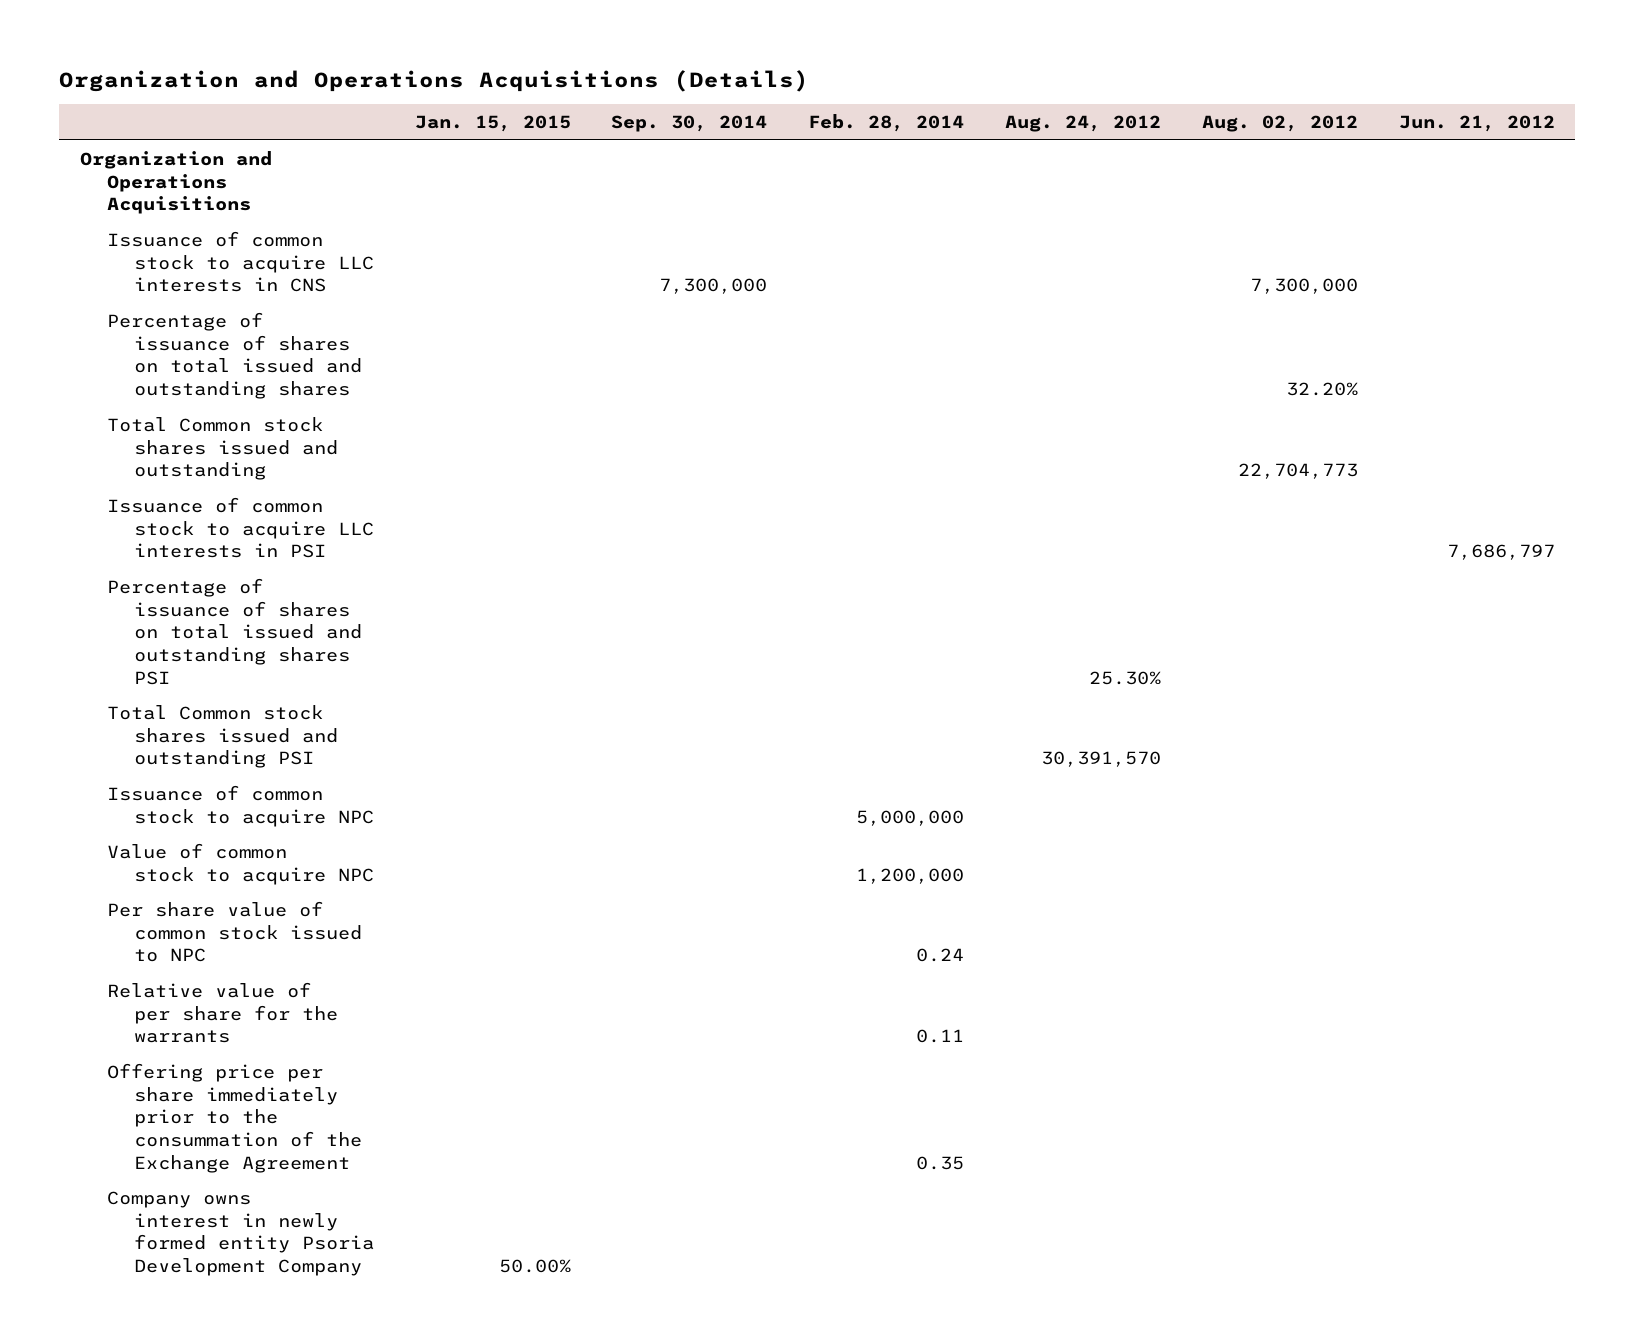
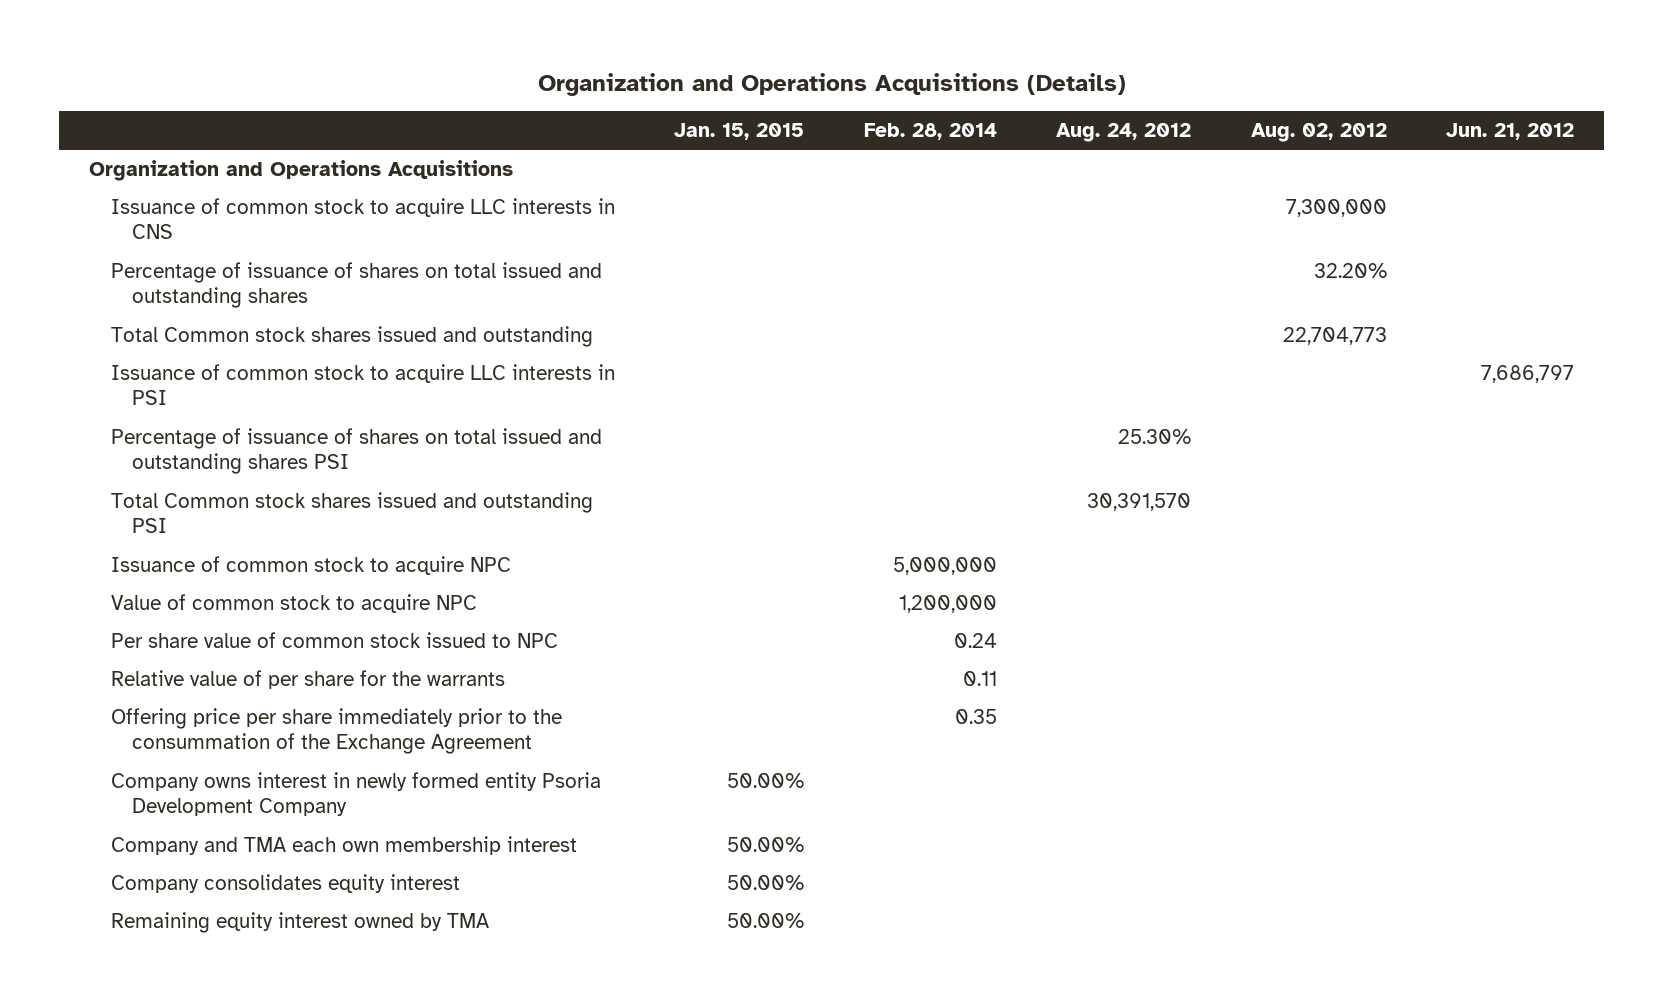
[611,115,768,133] Sep. 30, 2014 -> none
none -> [110,836,577,856] Company and TMA each own membership interest
none -> [110,874,460,894] Company consolidates equity interest
none -> [110,912,489,934] Remaining equity interest owned by TMA

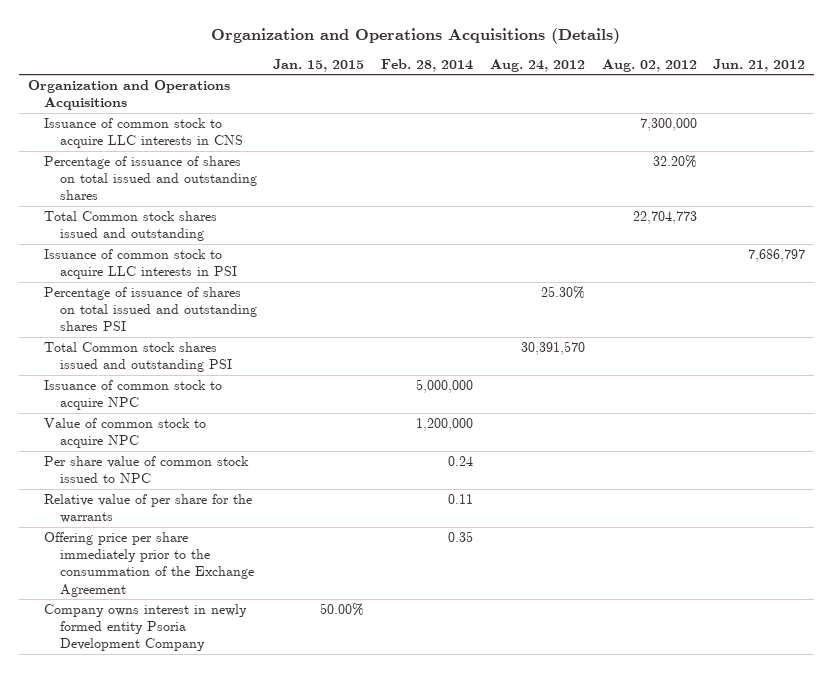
[110,836,577,856] Company and TMA each own membership interest -> none
[110,874,460,894] Company consolidates equity interest -> none
[110,912,489,934] Remaining equity interest owned by TMA -> none

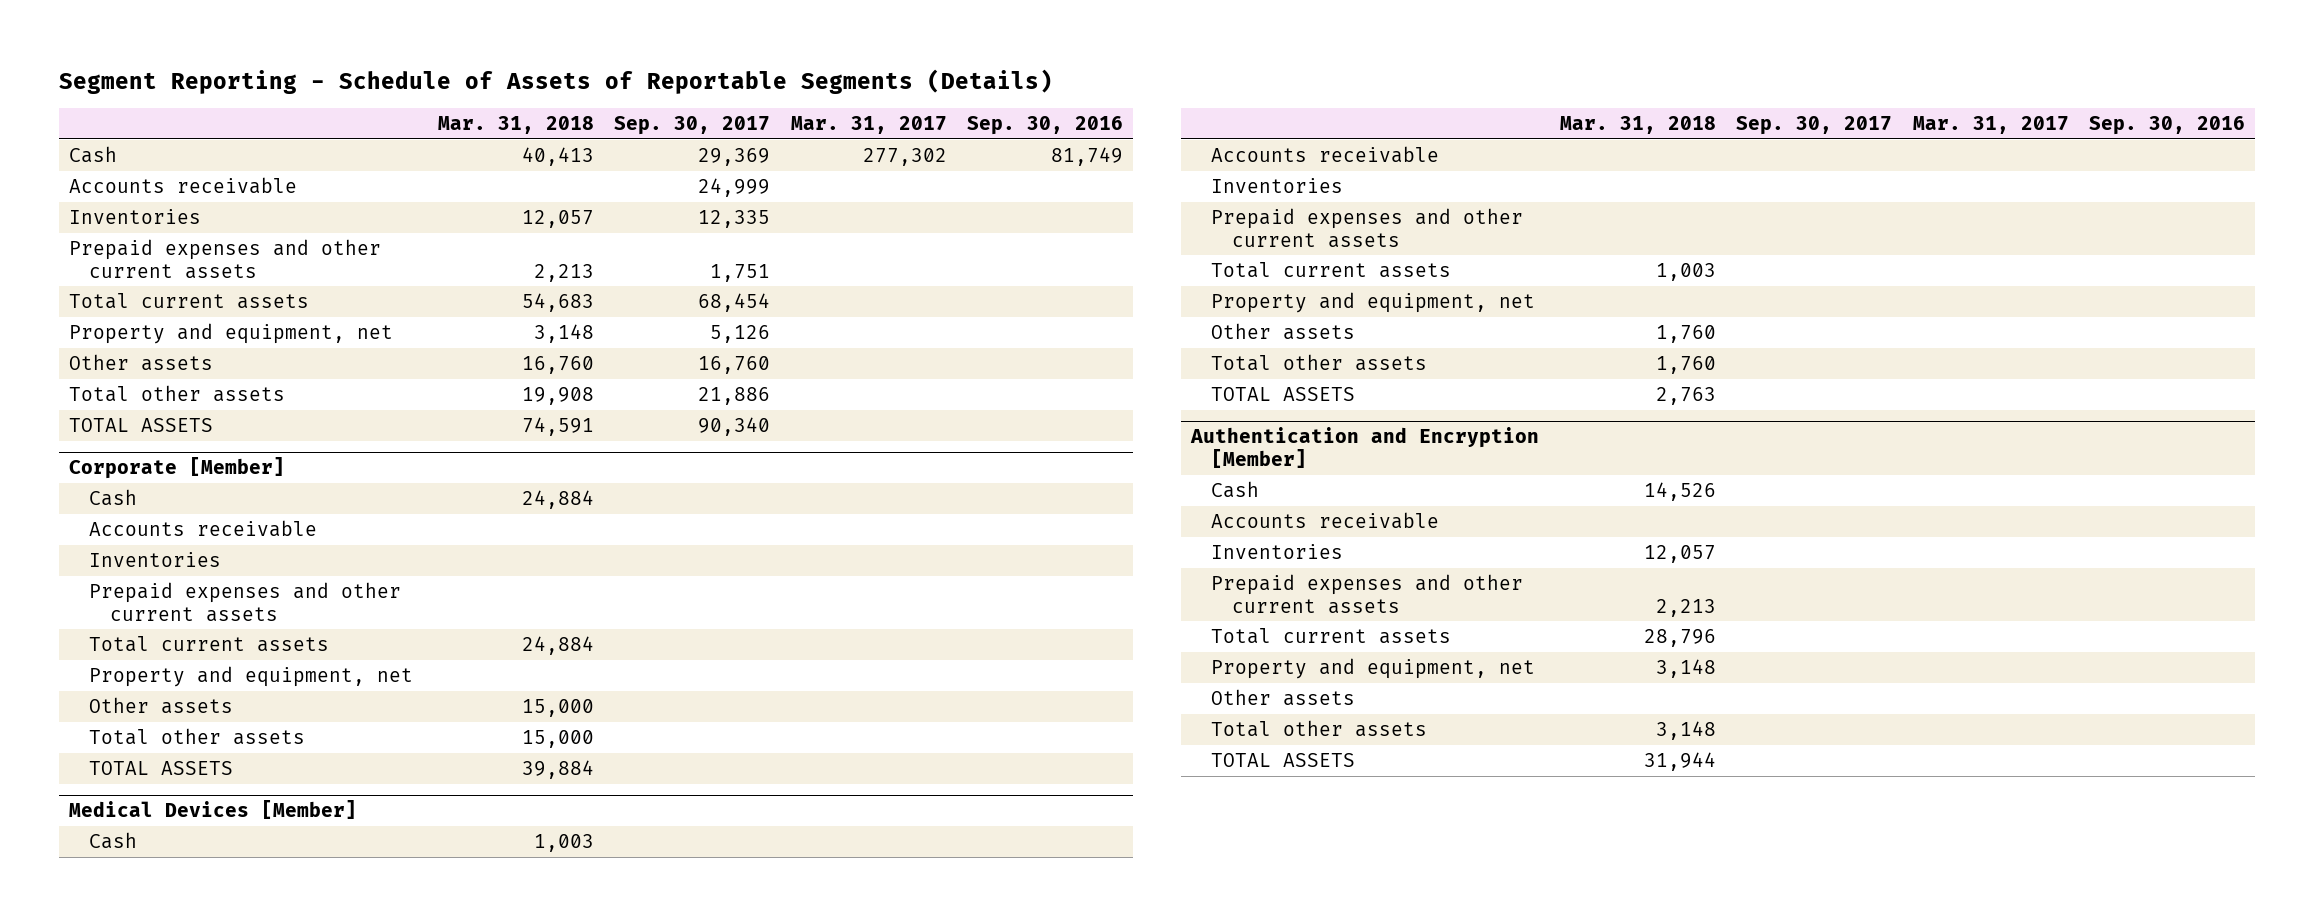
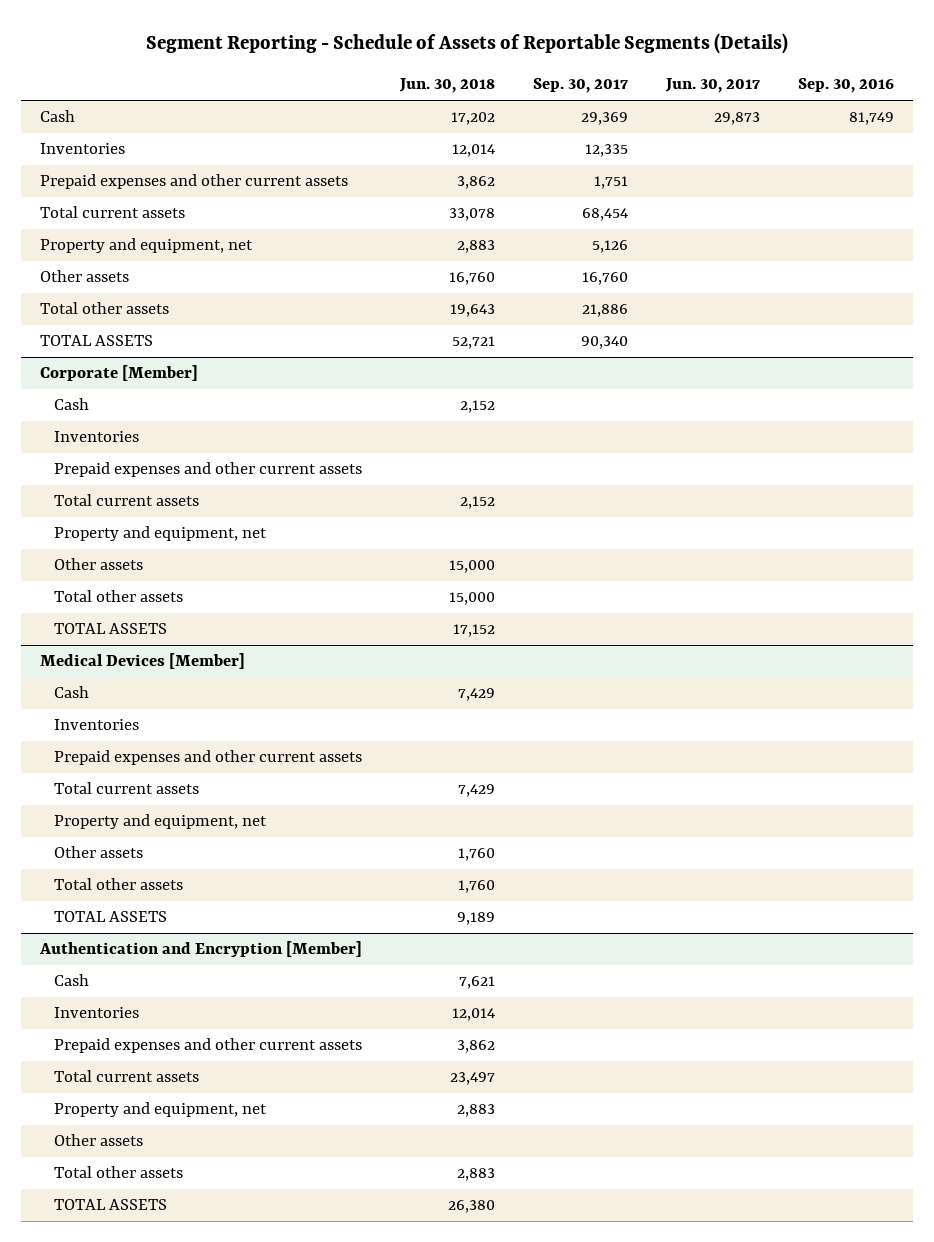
[437,116,594,135] Mar. 31, 2018 -> none
[790,116,947,135] Mar. 31, 2017 -> none
none -> [398,78,495,94] Jun. 30, 2018
none -> [664,78,760,94] Jun. 30, 2017
[69,177,298,195] Accounts receivable -> none
[89,520,318,538] Accounts receivable -> none
[1211,146,1440,164] Accounts receivable -> none
[1211,512,1440,530] Accounts receivable -> none

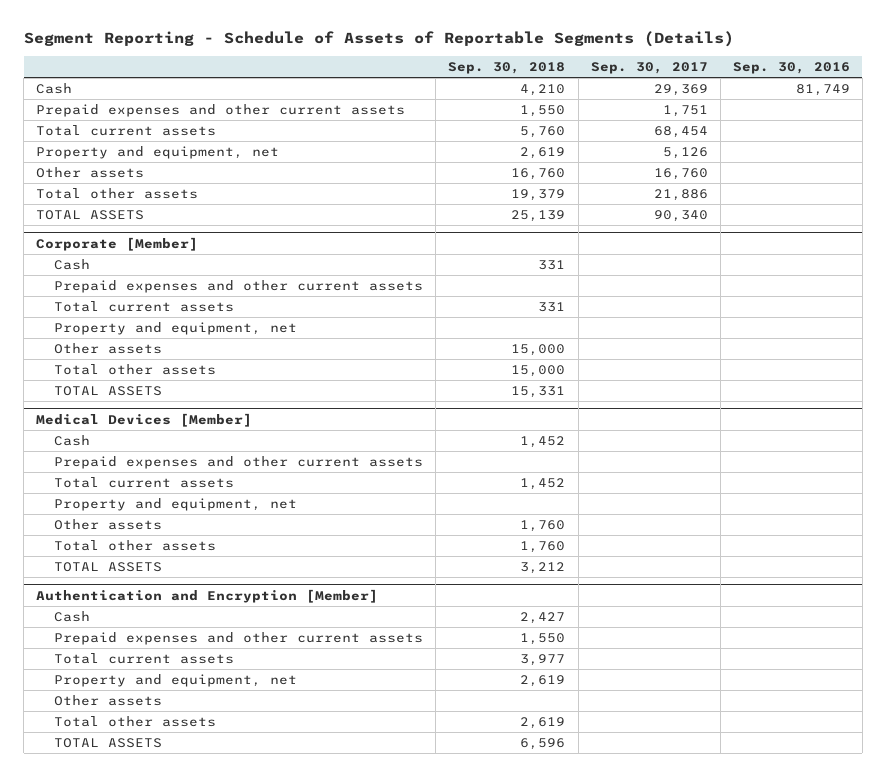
[398,78,495,94] Jun. 30, 2018 -> none
[664,78,760,94] Jun. 30, 2017 -> none
none -> [448,61,566,74] Sep. 30, 2018
[39,143,125,155] Inventories -> none
[53,431,139,443] Inventories -> none
[53,719,139,731] Inventories -> none
[53,1007,139,1019] Inventories -> none

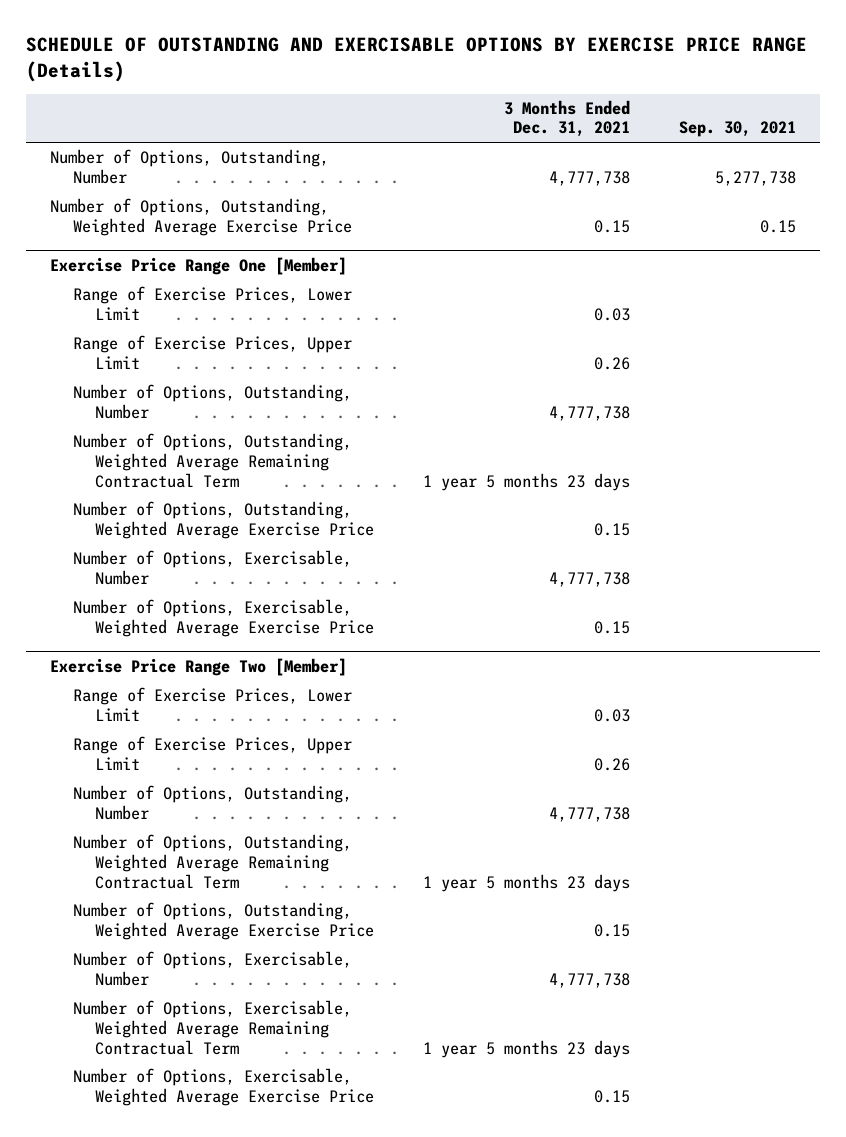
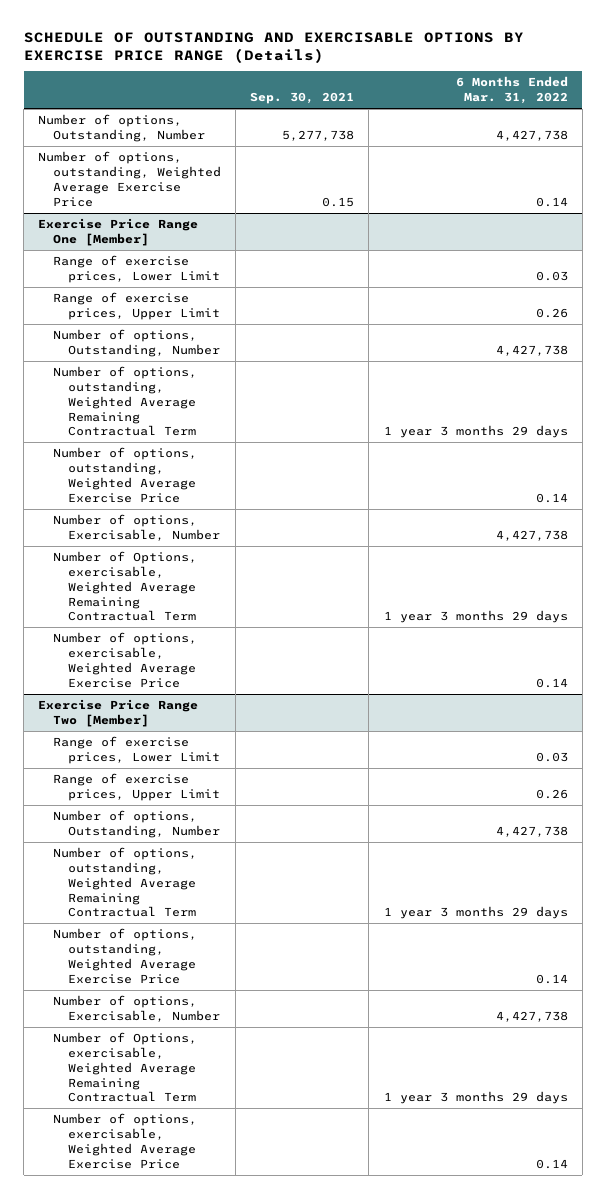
[504,99,631,138] 3 Months Ended Dec. 31, 2021 -> none
none -> [455,76,568,105] 6 Months Ended Mar. 31, 2022
[50,149,330,184] Number of Options, Outstanding, Number -> [38,114,205,142] Number of options, Outstanding, Number
[50,198,352,236] Number of Options, Outstanding, Weighted Average Exercise Price -> [38,151,221,207] Number of options, outstanding, Weighted Average Exercise Price
[72,286,352,320] Range of Exercise Prices, Lower Limit -> [52,255,220,283] Range of exercise prices, Lower Limit
[72,335,352,369] Range of Exercise Prices, Upper Limit -> [52,292,220,320] Range of exercise prices, Upper Limit
[72,384,352,419] Number of Options, Outstanding, Number -> [52,329,220,357] Number of options, Outstanding, Number
[72,433,352,488] Number of Options, Outstanding, Weighted Average Remaining Contractual Term -> [52,366,197,437] Number of options, outstanding, Weighted Average Remaining Contractual Term
[72,501,375,539] Number of Options, Outstanding, Weighted Average Exercise Price -> [52,447,197,503] Number of options, outstanding, Weighted Average Exercise Price
[72,550,352,585] Number of Options, Exercisable, Number -> [52,514,220,541] Number of options, Exercisable, Number
none -> [52,551,197,622] Number of Options, exercisable, Weighted Average Remaining Contractual Term
[72,599,375,637] Number of Options, Exercisable, Weighted Average Exercise Price -> [52,632,197,688] Number of options, exercisable, Weighted Average Exercise Price
[72,687,352,721] Range of Exercise Prices, Lower Limit -> [52,736,220,764] Range of exercise prices, Lower Limit
[72,736,352,770] Range of Exercise Prices, Upper Limit -> [52,773,220,801] Range of exercise prices, Upper Limit
[72,785,352,820] Number of Options, Outstanding, Number -> [52,810,220,838] Number of options, Outstanding, Number
[72,834,352,889] Number of Options, Outstanding, Weighted Average Remaining Contractual Term -> [52,847,197,918] Number of options, outstanding, Weighted Average Remaining Contractual Term
[72,902,375,940] Number of Options, Outstanding, Weighted Average Exercise Price -> [52,928,197,984] Number of options, outstanding, Weighted Average Exercise Price
[72,951,352,986] Number of Options, Exercisable, Number -> [52,995,220,1022] Number of options, Exercisable, Number
[72,1000,352,1055] Number of Options, Exercisable, Weighted Average Remaining Contractual Term -> [52,1032,197,1103] Number of Options, exercisable, Weighted Average Remaining Contractual Term
[72,1068,375,1106] Number of Options, Exercisable, Weighted Average Exercise Price -> [52,1113,197,1169] Number of options, exercisable, Weighted Average Exercise Price

